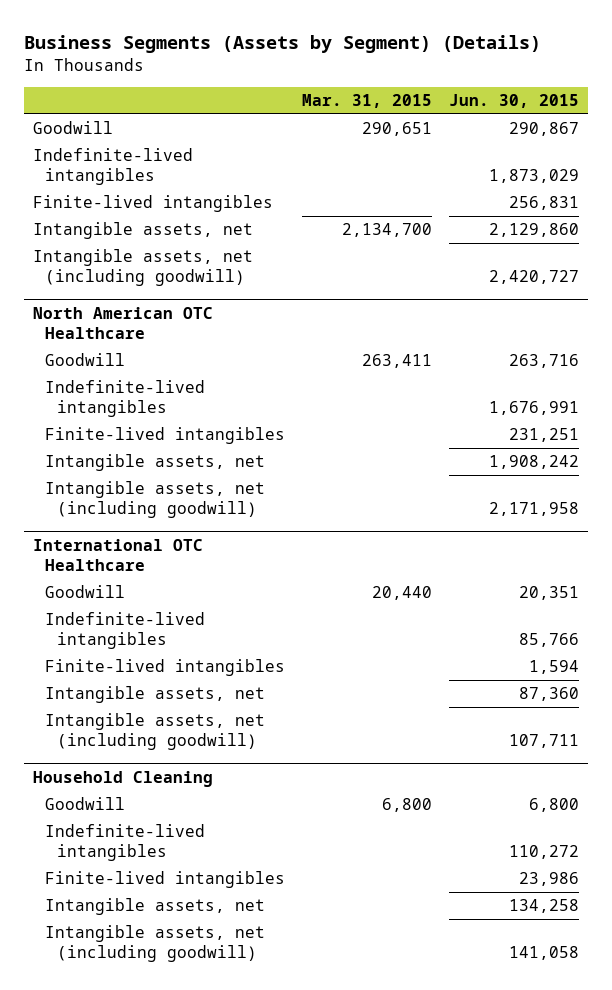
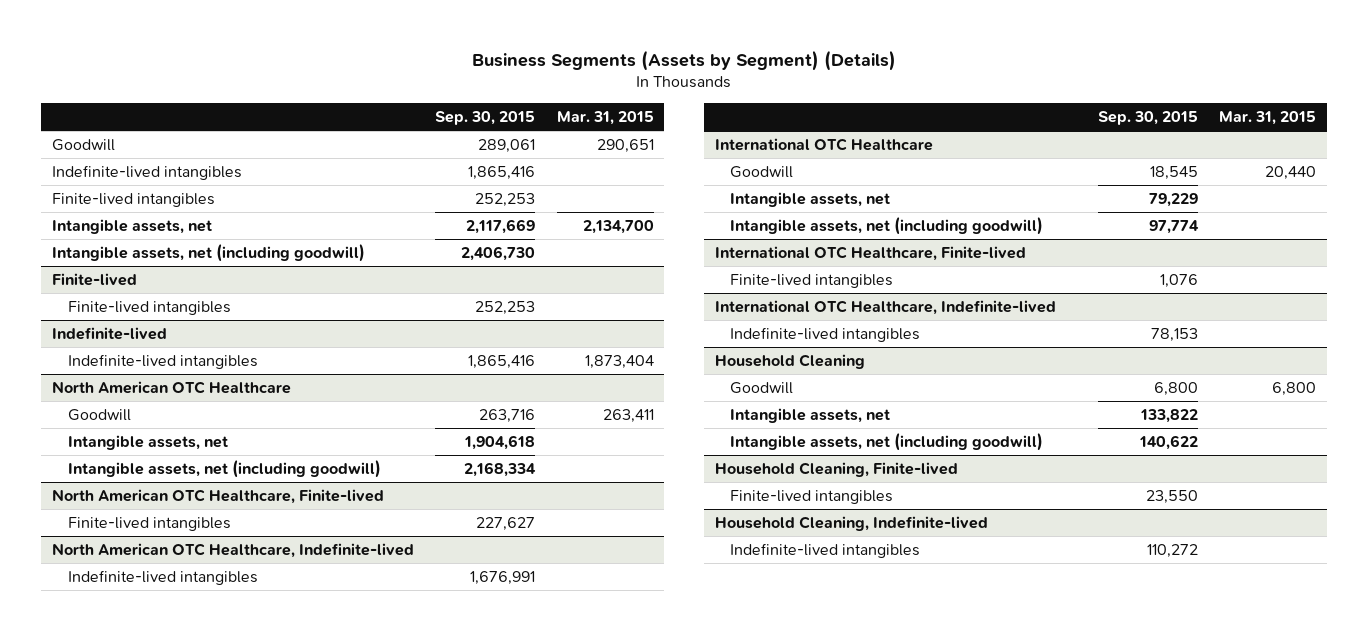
[449,94,580,109] Jun. 30, 2015 -> none
none -> [435,110,536,125] Sep. 30, 2015
none -> [51,273,137,287] Finite-lived
none -> [67,301,231,316] Finite-lived intangibles
none -> [51,327,167,341] Indefinite-lived
none -> [67,354,258,370] Indefinite-lived intangibles
[44,380,205,417] Indefinite-lived intangibles -> none
[44,427,285,445] Finite-lived intangibles -> none
none -> [51,489,384,505] North American OTC Healthcare, Finite-lived
none -> [67,517,231,532] Finite-lived intangibles
none -> [51,543,414,559] North American OTC Healthcare, Indefinite-lived
none -> [67,570,258,586] Indefinite-lived intangibles
[44,612,205,649] Indefinite-lived intangibles -> none
[44,659,285,677] Finite-lived intangibles -> none
none -> [714,246,1026,262] International OTC Healthcare, Finite-lived
none -> [730,274,894,289] Finite-lived intangibles
none -> [714,300,1056,316] International OTC Healthcare, Indefinite-lived
none -> [730,327,921,343] Indefinite-lived intangibles
[44,824,205,861] Indefinite-lived intangibles -> none
[44,871,285,889] Finite-lived intangibles -> none
none -> [714,462,958,478] Household Cleaning, Finite-lived
none -> [730,490,894,505] Finite-lived intangibles
none -> [714,516,988,532] Household Cleaning, Indefinite-lived
none -> [730,543,921,559] Indefinite-lived intangibles

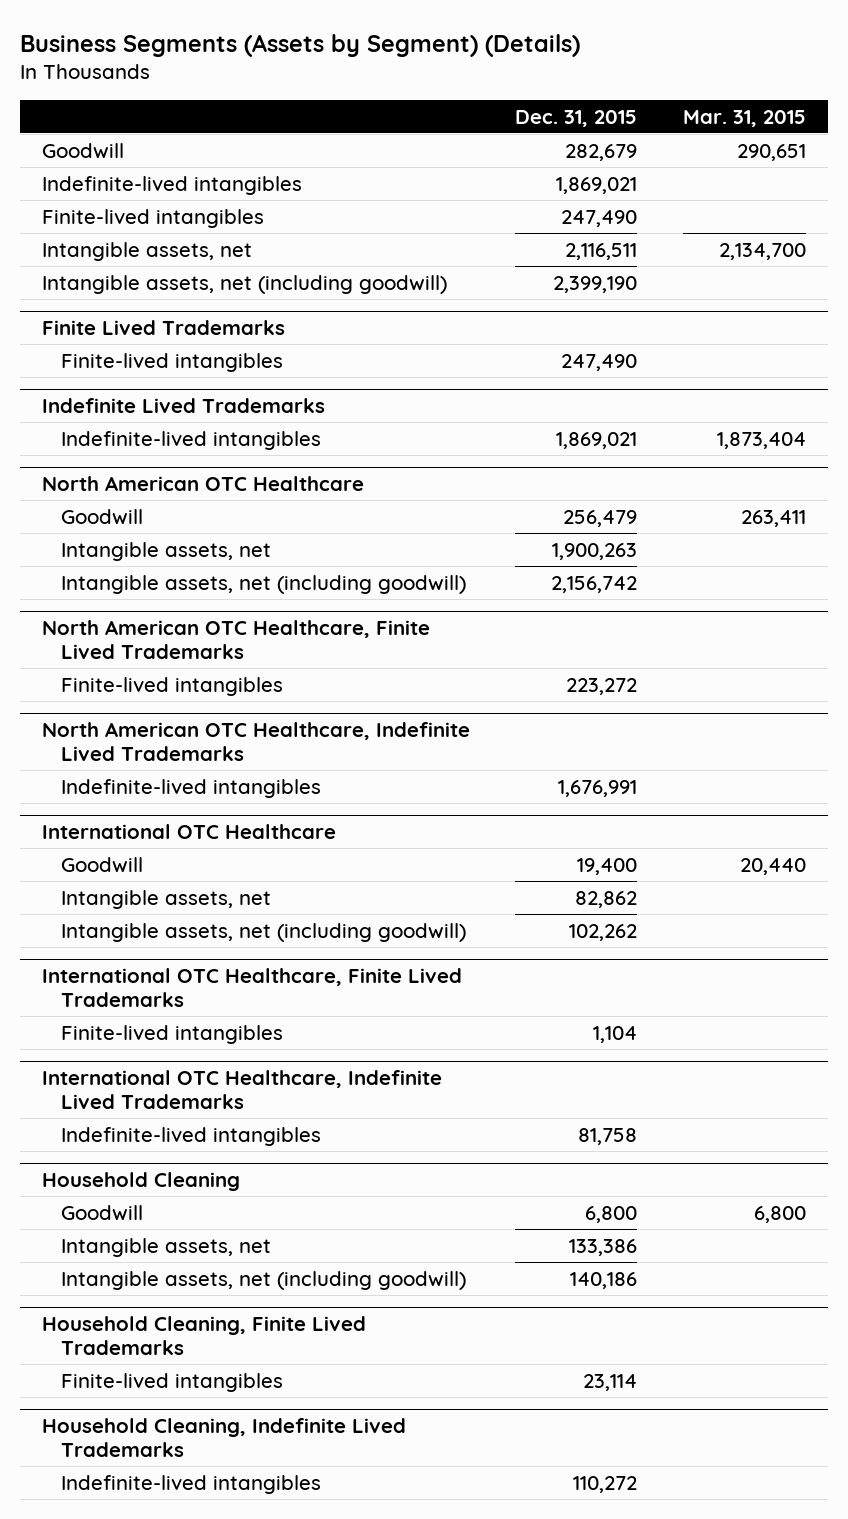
[435,110,536,125] Sep. 30, 2015 -> none
none -> [515,109,638,127] Dec. 31, 2015
[51,273,137,287] Finite-lived -> [42,319,286,335] Finite Lived Trademarks
[51,327,167,341] Indefinite-lived -> [42,397,326,413] Indefinite Lived Trademarks
[51,489,384,505] North American OTC Healthcare, Finite-lived -> [42,619,431,660] North American OTC Healthcare, Finite Lived Trademarks
[51,543,414,559] North American OTC Healthcare, Indefinite-lived -> [42,721,471,762] North American OTC Healthcare, Indefinite Lived Trademarks
[714,246,1026,262] International OTC Healthcare, Finite-lived -> [42,967,463,1008] International OTC Healthcare, Finite Lived Trademarks
[714,300,1056,316] International OTC Healthcare, Indefinite-lived -> [42,1069,443,1110] International OTC Healthcare, Indefinite Lived Trademarks
[714,462,958,478] Household Cleaning, Finite-lived -> [42,1315,367,1356] Household Cleaning, Finite Lived Trademarks
[714,516,988,532] Household Cleaning, Indefinite-lived -> [42,1417,407,1458] Household Cleaning, Indefinite Lived Trademarks

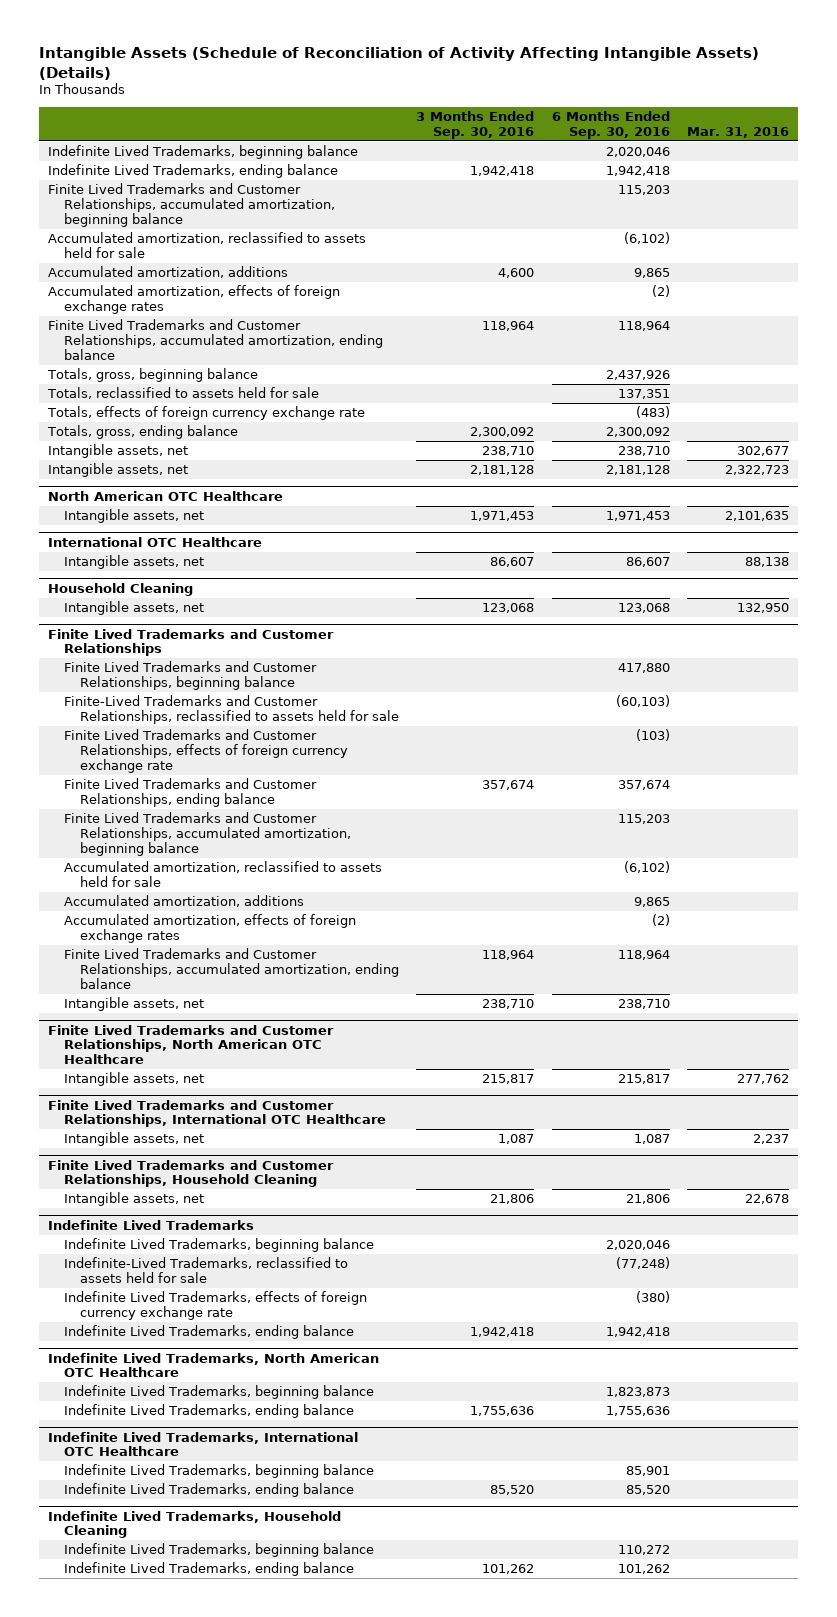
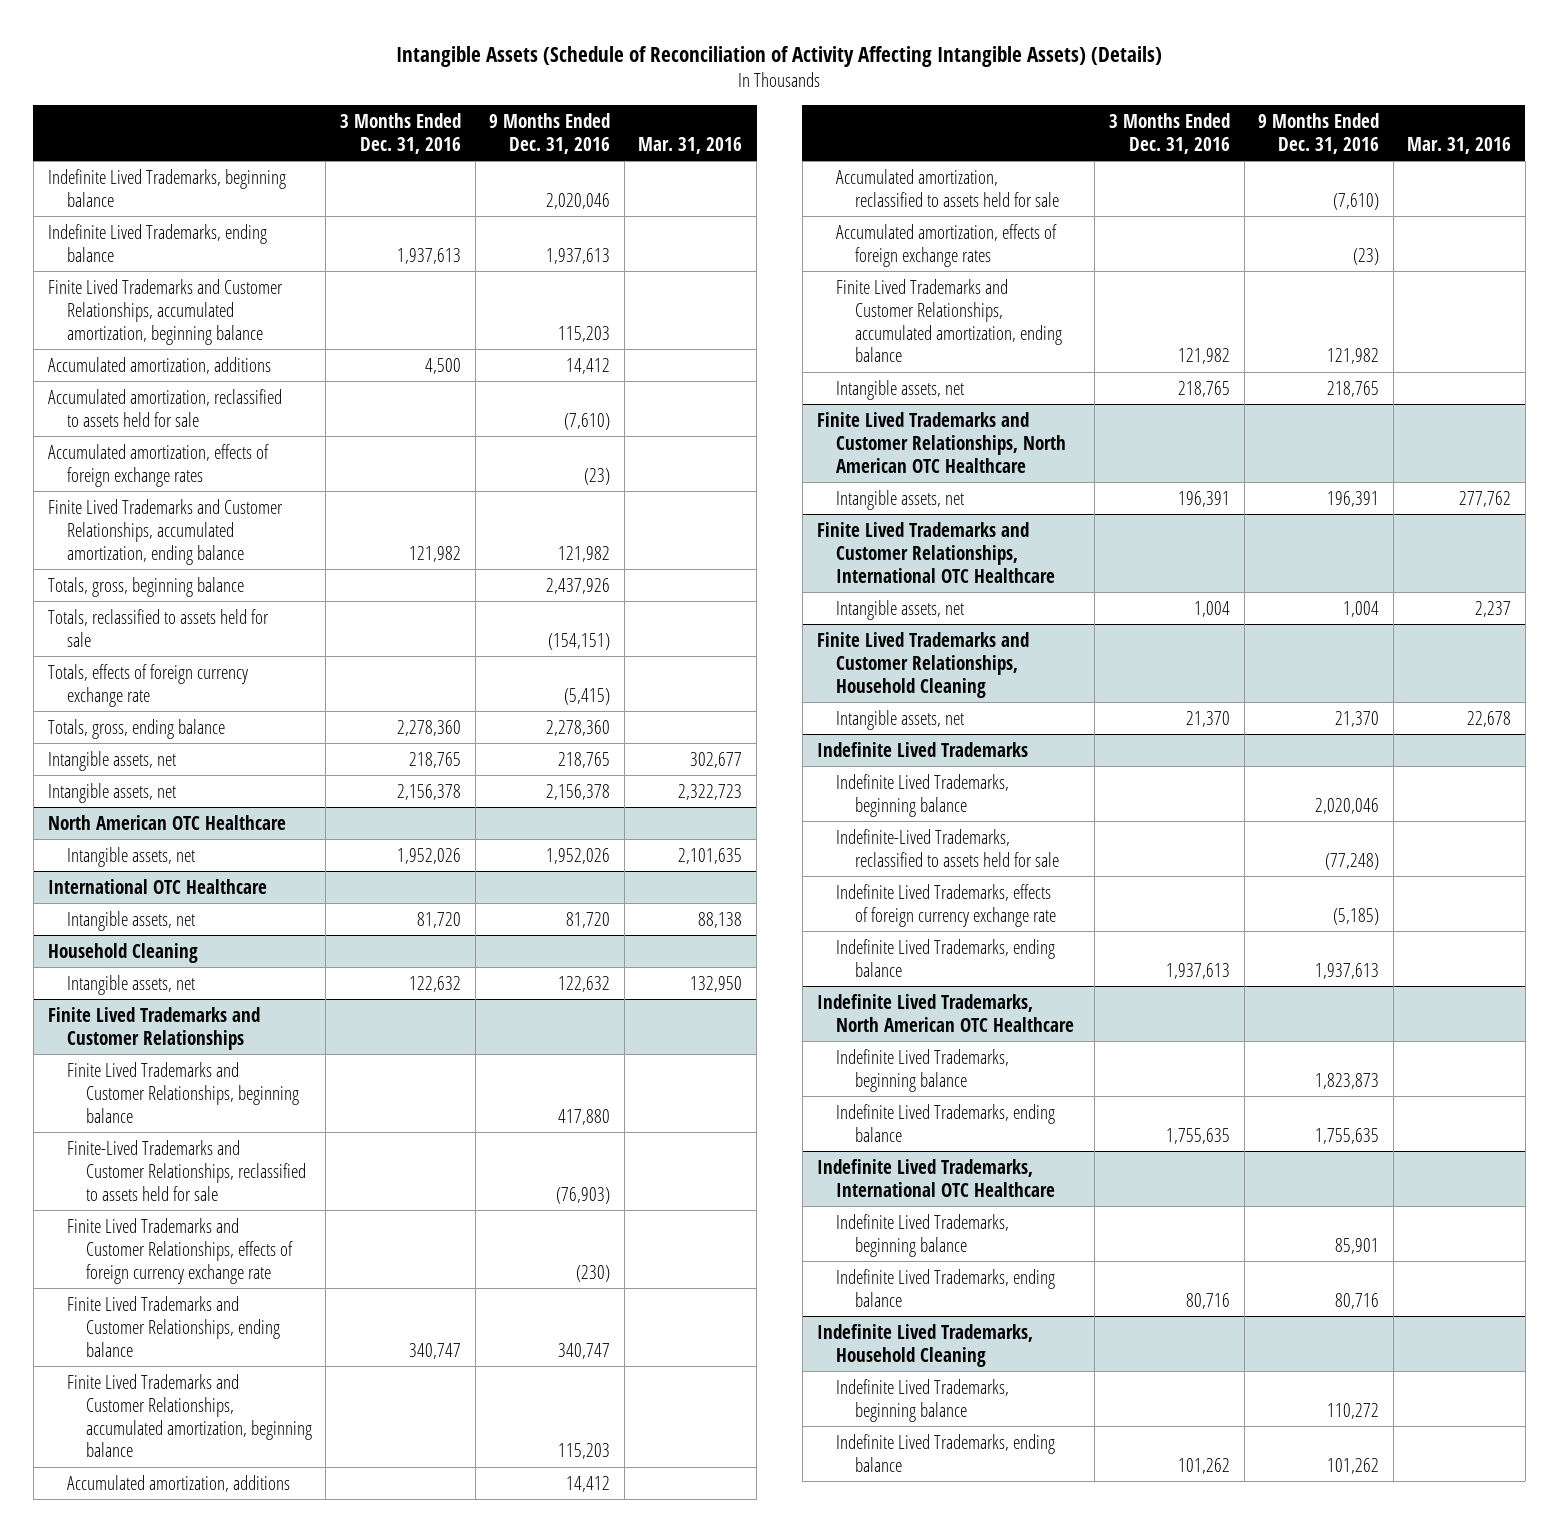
[416,111,535,139] 3 Months Ended Sep. 30, 2016 -> none
[551,111,670,139] 6 Months Ended Sep. 30, 2016 -> none
none -> [339,112,461,154] 3 Months Ended Dec. 31, 2016
none -> [489,112,611,154] 9 Months Ended Dec. 31, 2016
[47,232,366,258] Accumulated amortization, reclassified to assets held for sale -> [47,388,282,427] Accumulated amortization, reclassified to assets held for sale
[63,861,382,887] Accumulated amortization, reclassified to assets held for sale -> [835,168,1059,207] Accumulated amortization, reclassified to assets held for sale

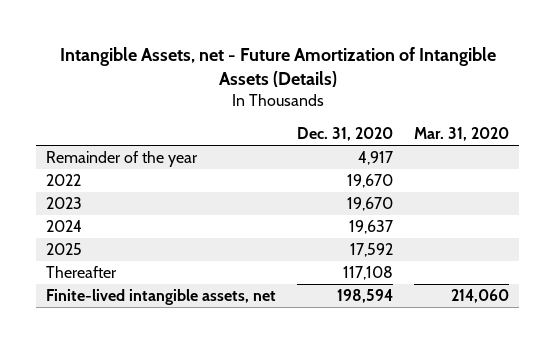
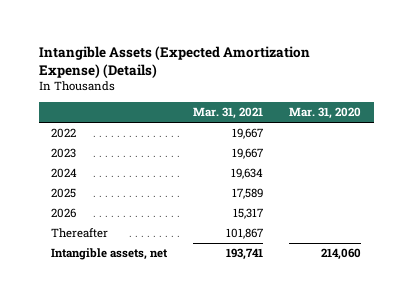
[59,46,496,88] Intangible Assets, net - Future Amortization of Intangible Assets (Details) -> [38,45,310,78] Intangible Assets (Expected Amortization Expense) (Details)
[297,127,394,142] Dec. 31, 2020 -> none
none -> [193,107,264,120] Mar. 31, 2021
[46,151,199,168] Remainder of the year -> none
none -> [51,208,77,219] 2026
[46,289,277,306] Finite-lived intangible assets, net -> [51,248,169,261] Intangible assets, net

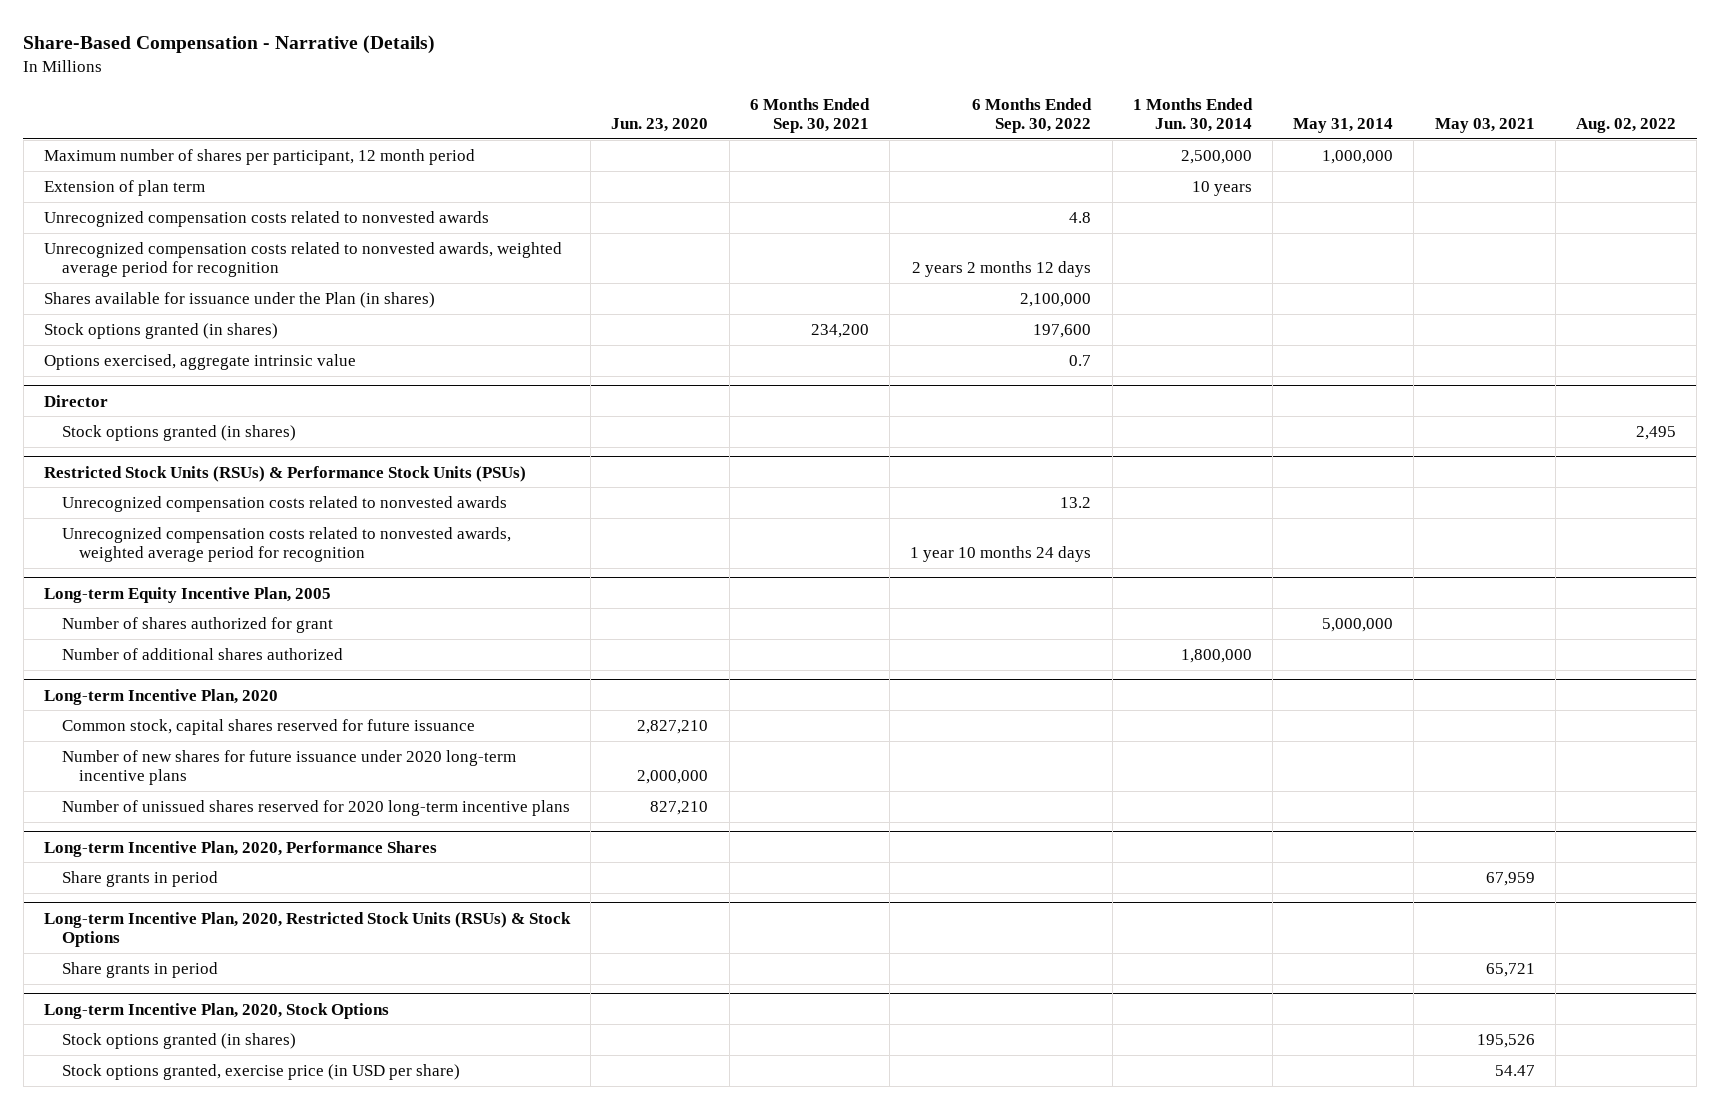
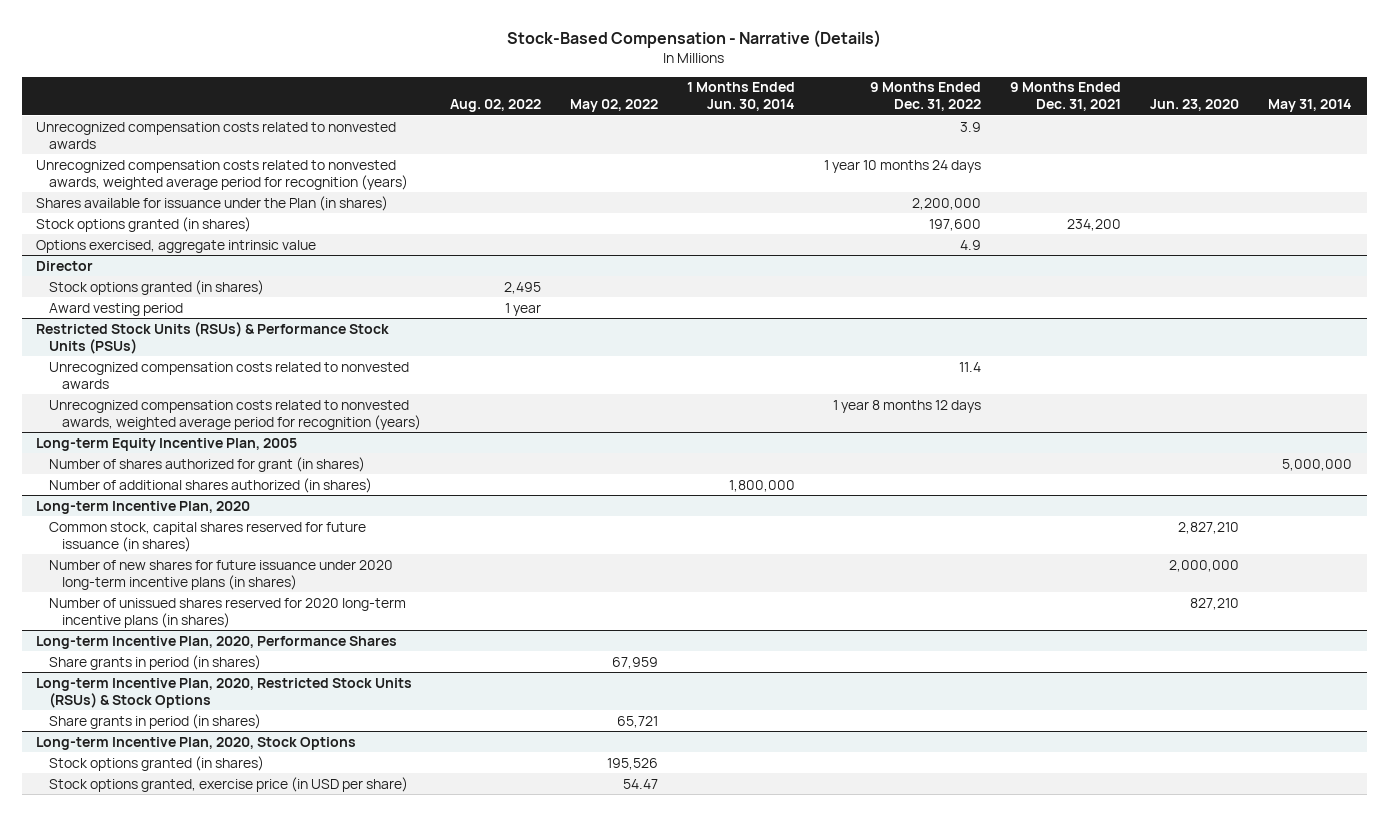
[23,35,436,55] Share-Based Compensation - Narrative (Details) -> [507,29,882,48] Stock-Based Compensation - Narrative (Details)
[749,97,870,133] 6 Months Ended Sep. 30, 2021 -> none
[972,97,1093,133] 6 Months Ended Sep. 30, 2022 -> none
[1434,117,1535,133] May 03, 2021 -> none
none -> [570,99,659,113] May 02, 2022
none -> [870,82,982,112] 9 Months Ended Dec. 31, 2022
none -> [1010,82,1122,112] 9 Months Ended Dec. 31, 2021
[43,148,475,165] Maximum number of shares per participant, 12 month period -> none
[43,179,205,196] Extension of plan term -> none
[43,241,562,278] Unrecognized compensation costs related to nonvested awards, weighted average period for recognition -> [36,159,409,190] Unrecognized compensation costs related to nonvested awards, weighted average period for recognition (years)
none -> [49,302,184,316] Award vesting period
[61,526,511,563] Unrecognized compensation costs related to nonvested awards, weighted average period for recognition -> [49,399,422,430] Unrecognized compensation costs related to nonvested awards, weighted average period for recognition (years)
[61,616,333,633] Number of shares authorized for grant -> [49,456,366,472] Number of shares authorized for grant (in shares)
[61,647,343,660] Number of additional shares authorized -> [49,477,373,493] Number of additional shares authorized (in shares)
[61,718,475,735] Common stock, capital shares reserved for future issuance -> [49,521,367,552] Common stock, capital shares reserved for future issuance (in shares)
[61,749,516,786] Number of new shares for future issuance under 2020 long-term incentive plans -> [49,559,394,590] Number of new shares for future issuance under 2020 long-term incentive plans (in shares)
[61,799,570,816] Number of unissued shares reserved for 2020 long-term incentive plans -> [49,597,407,628] Number of unissued shares reserved for 2020 long-term incentive plans (in shares)
[61,870,218,887] Share grants in period -> [49,654,262,670] Share grants in period (in shares)
[61,961,218,978] Share grants in period -> [49,713,262,729] Share grants in period (in shares)

